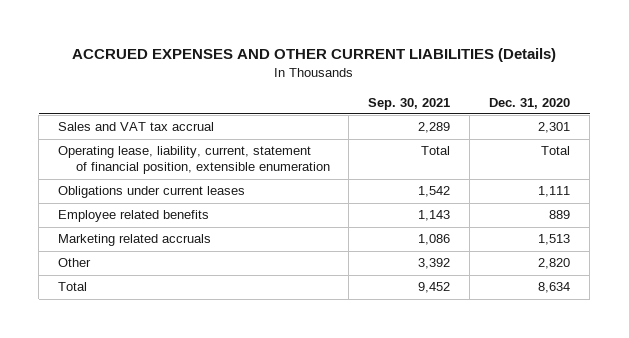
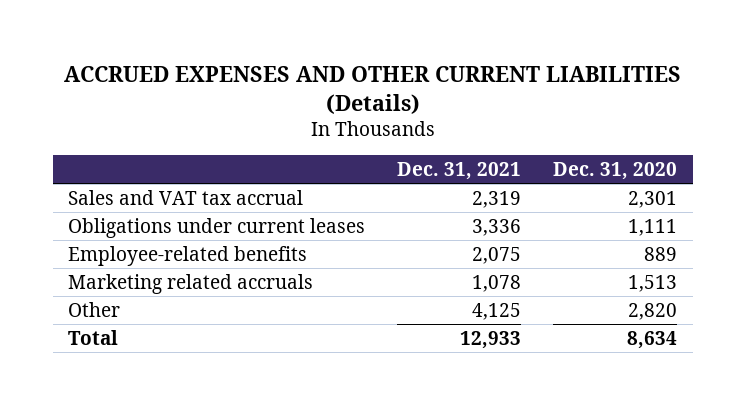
[368,97,451,110] Sep. 30, 2021 -> none
none -> [397,161,522,180] Dec. 31, 2021
[58,146,330,175] Operating lease, liability, current, statement of financial position, extensible enumeration -> none
[58,210,210,223] Employee related benefits -> [68,245,308,266] Employee-related benefits

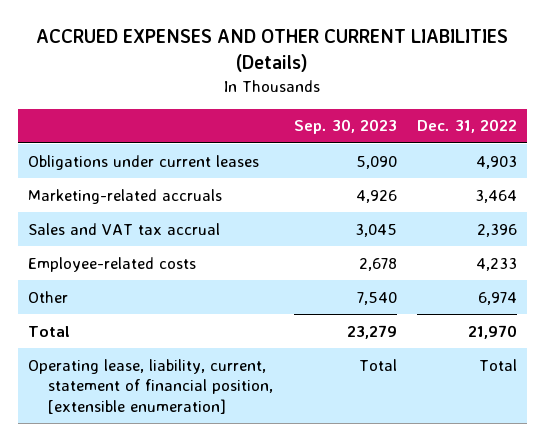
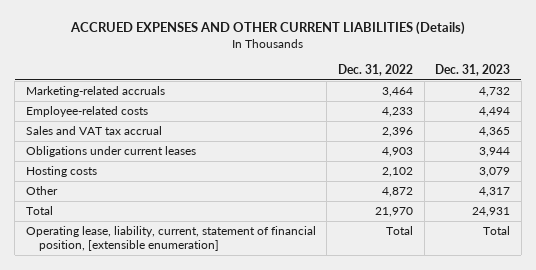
[293,119,397,135] Sep. 30, 2023 -> none
none -> [435,63,511,76] Dec. 31, 2023
[27,222,220,235] Sales and VAT tax accrual -> [25,126,162,136] Sales and VAT tax accrual
[27,154,259,170] Obligations under current leases -> [25,146,196,158] Obligations under current leases
none -> [25,166,97,178] Hosting costs
[477,291,517,305] 6,974 -> [381,187,413,198] 4,872

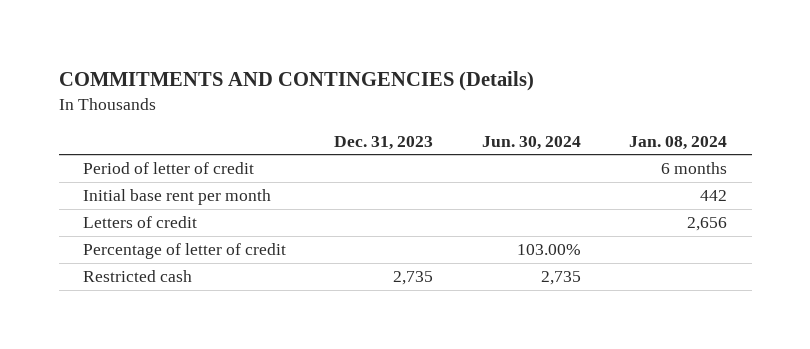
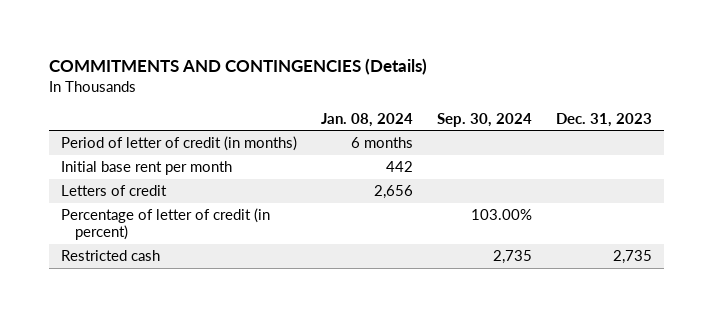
[481,135,581,150] Jun. 30, 2024 -> none
none -> [437,112,533,127] Sep. 30, 2024
[82,162,254,175] Period of letter of credit -> [60,136,297,152] Period of letter of credit (in months)
[82,243,286,260] Percentage of letter of credit -> [60,208,270,241] Percentage of letter of credit (in percent)

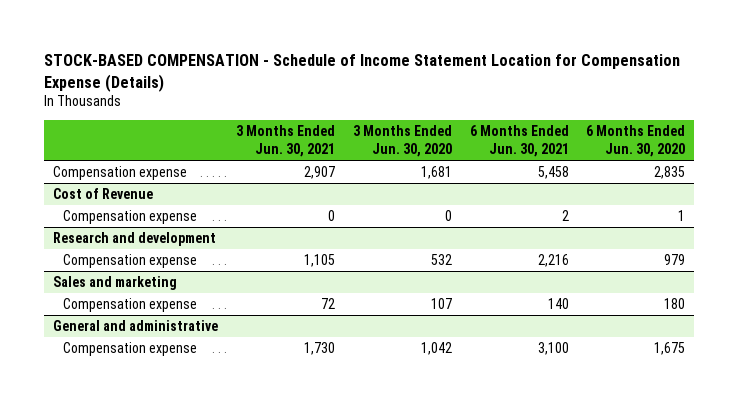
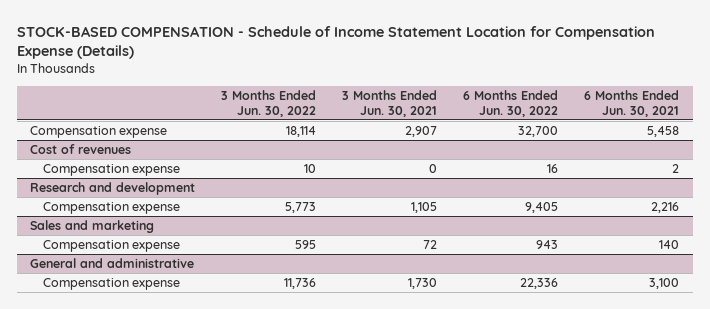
[352,125,452,158] 3 Months Ended Jun. 30, 2020 -> none
[586,125,686,158] 6 Months Ended Jun. 30, 2020 -> none
none -> [221,89,317,117] 3 Months Ended Jun. 30, 2022
none -> [463,89,559,117] 6 Months Ended Jun. 30, 2022
[52,187,153,199] Cost of Revenue -> [30,143,132,154] Cost of revenues

